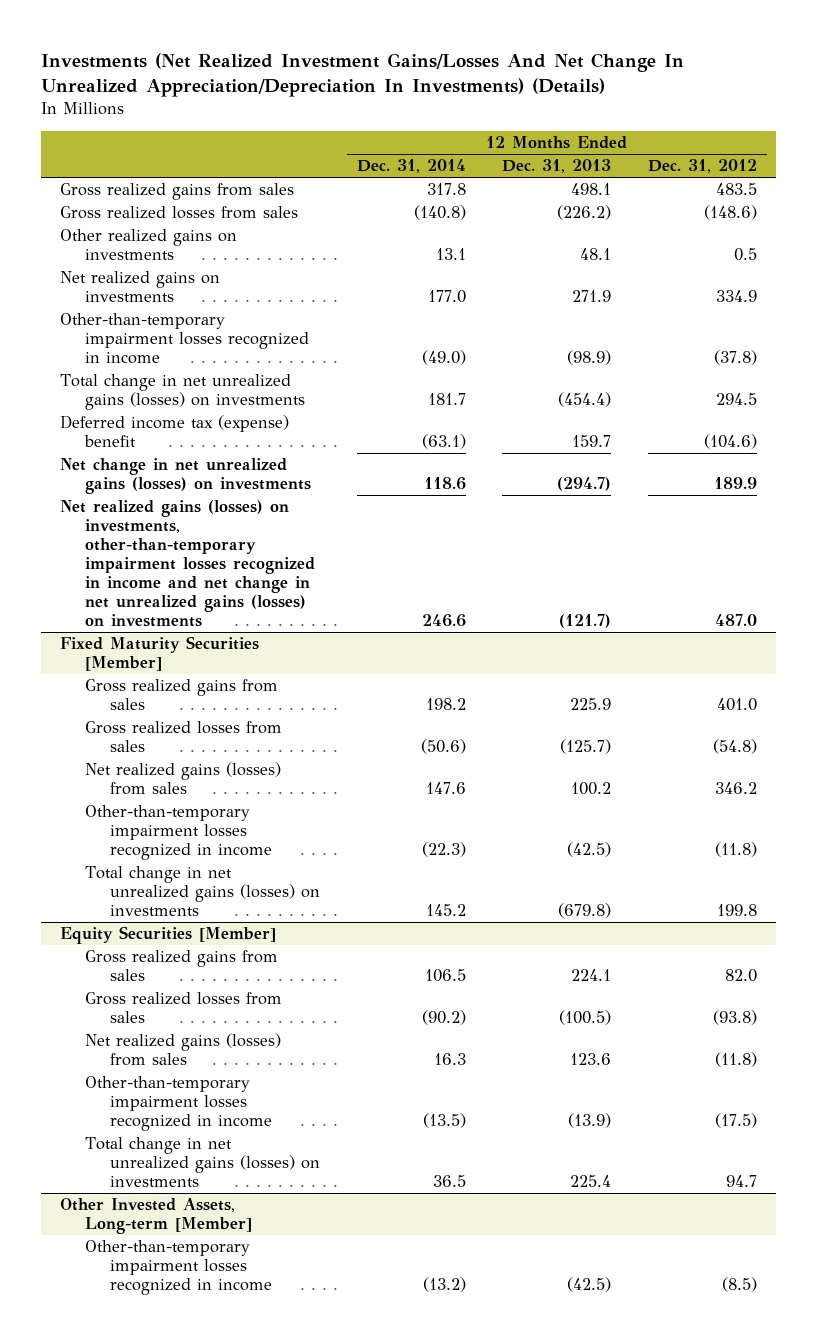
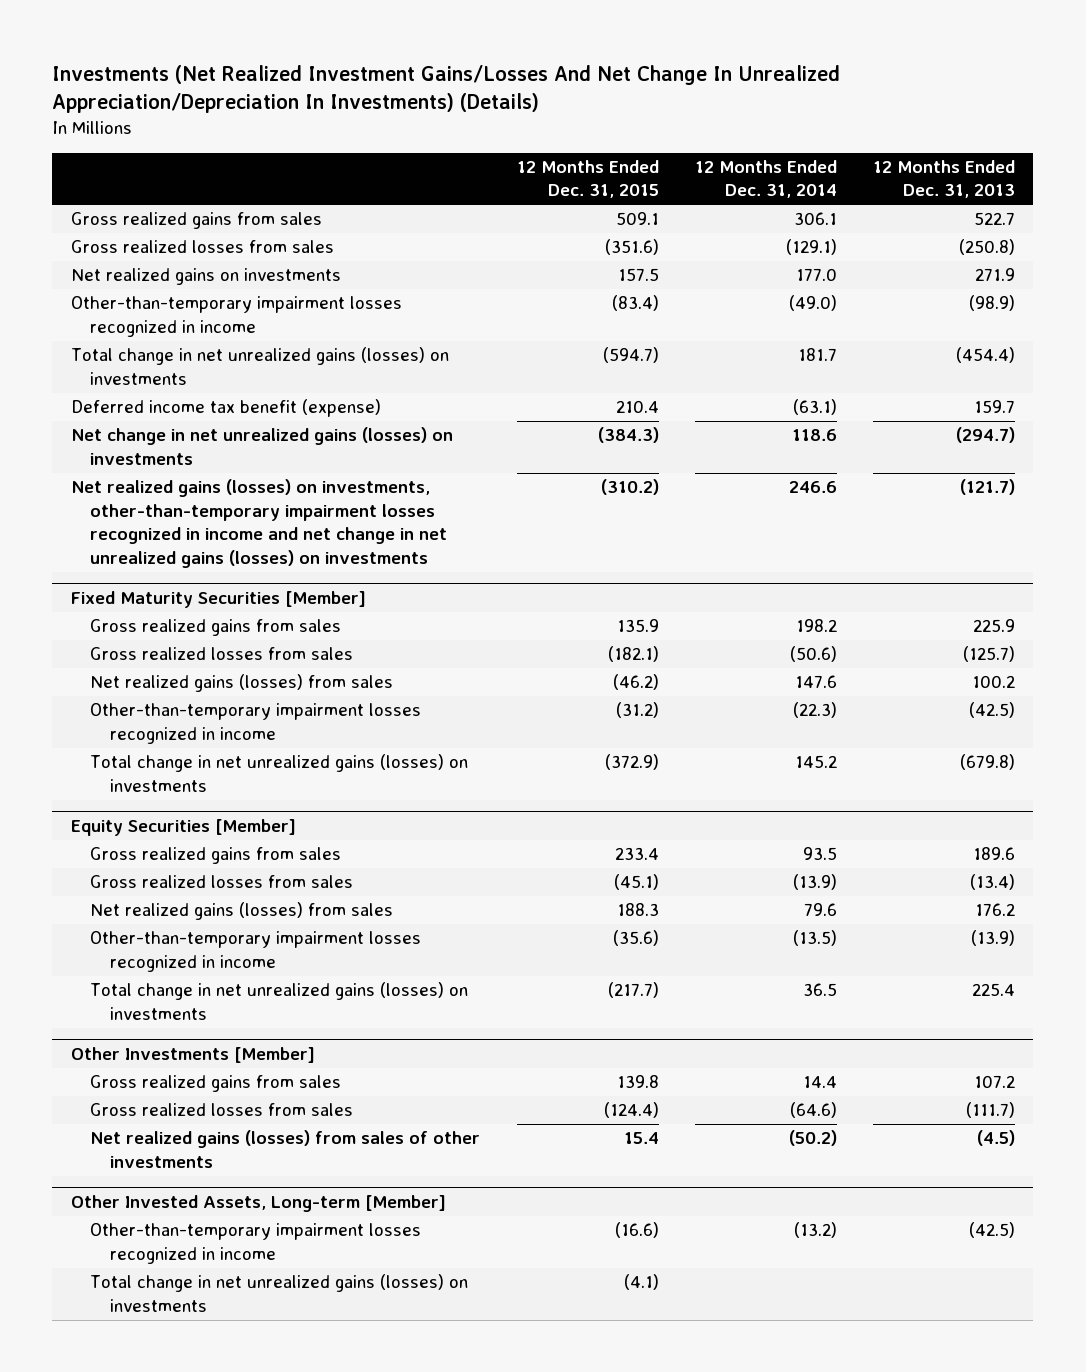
[648,159,758,174] Dec. 31, 2012 -> none
none -> [516,159,659,199] 12 Months Ended Dec. 31, 2015
[59,229,237,261] Other realized gains on investments -> none
[426,183,466,196] 317.8 -> [793,212,837,226] 306.1
[571,183,612,196] 498.1 -> [974,212,1016,226] 522.7
[413,205,466,221] (140.8) -> [785,239,837,256] (129.1)
[557,205,612,221] (226.2) -> [959,239,1016,256] (250.8)
[59,415,289,448] Deferred income tax (expense) benefit -> [70,399,381,418] Deferred income tax benefit (expense)
[424,969,466,983] 106.5 -> [802,847,837,861] 93.5
[571,969,612,982] 224.1 -> [973,847,1016,861] 189.6
[421,1010,466,1026] (90.2) -> [792,874,837,891] (13.9)
[559,1010,612,1026] (100.5) -> [970,874,1016,891] (13.4)
[433,1053,466,1066] 16.3 -> [803,903,837,917] 79.6
[570,1053,612,1066] 123.6 -> [975,903,1016,917] 176.2
none -> [70,1047,315,1064] Other Investments [Member]
none -> [90,1075,342,1093] Gross realized gains from sales
none -> [90,1103,354,1117] Gross realized losses from sales
none -> [90,1130,481,1168] Net realized gains (losses) from sales of other investments
none -> [90,1274,469,1312] Total change in net unrealized gains (losses) on investments

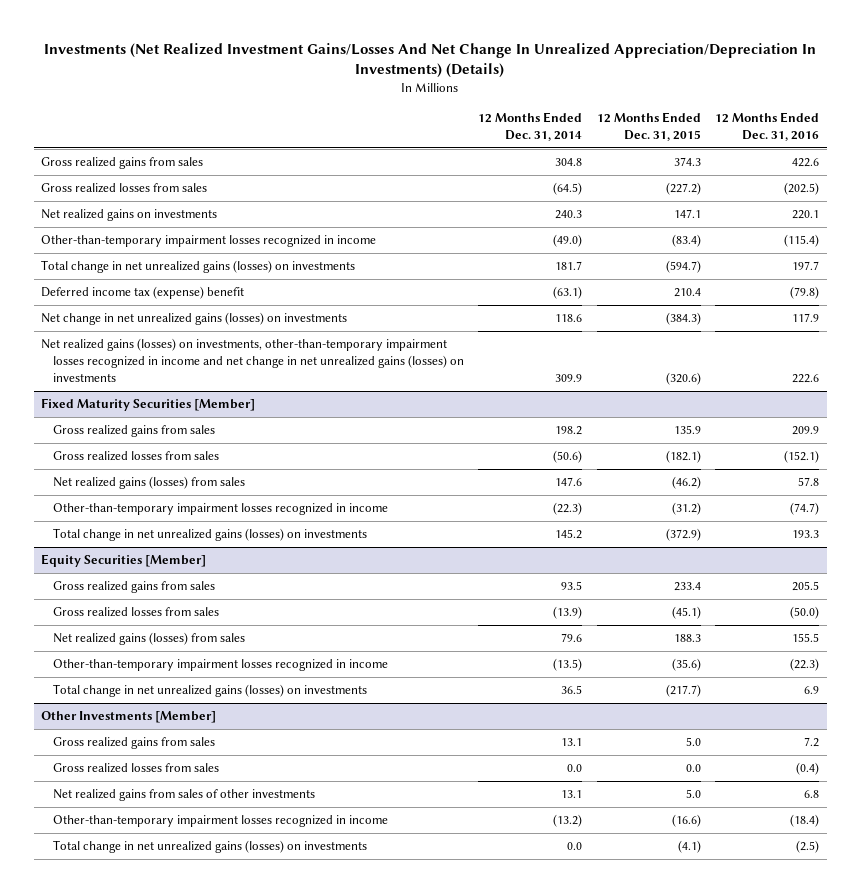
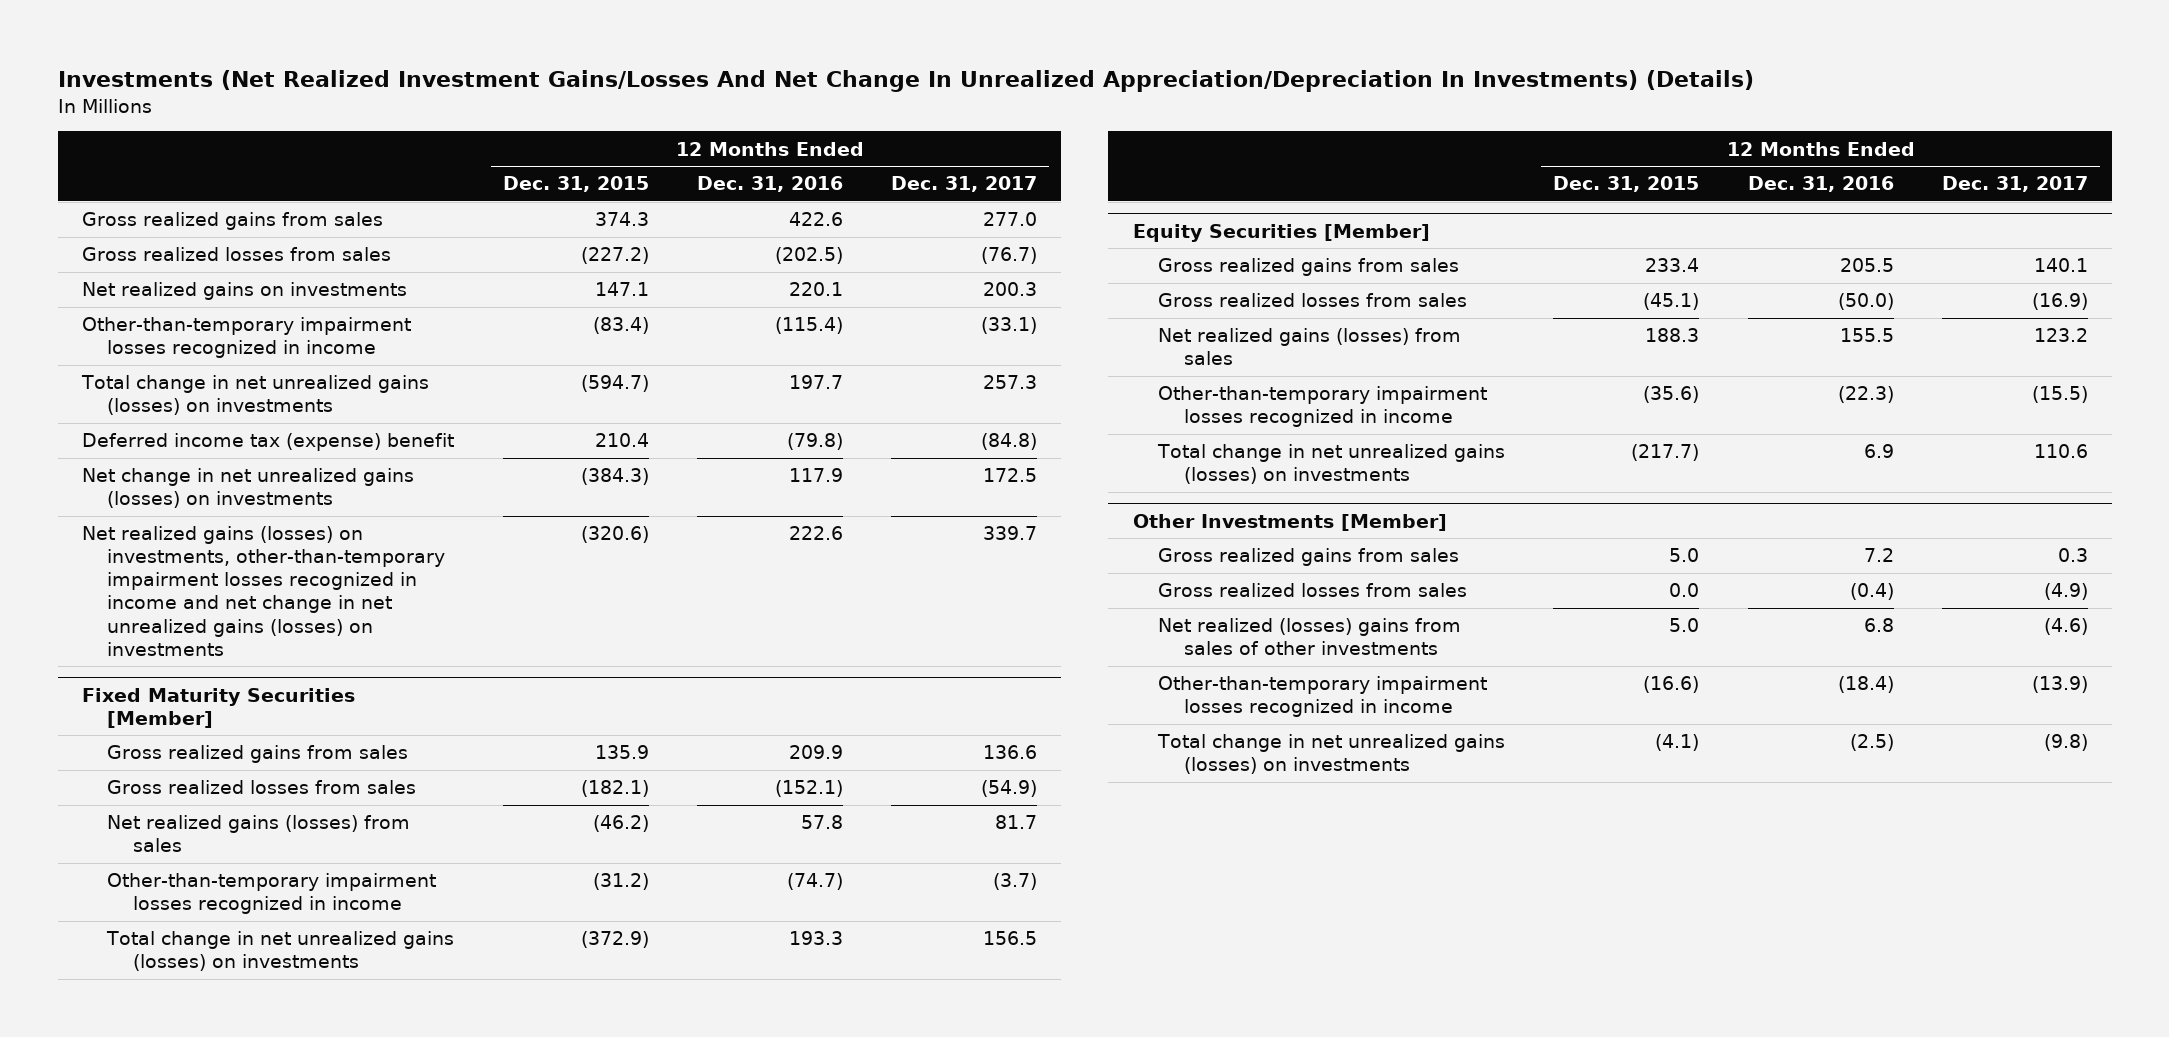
[478,111,583,141] 12 Months Ended Dec. 31, 2014 -> none
none -> [890,176,1037,193] Dec. 31, 2017
[52,789,315,802] Net realized gains from sales of other investments -> [1158,618,1462,656] Net realized (losses) gains from sales of other investments

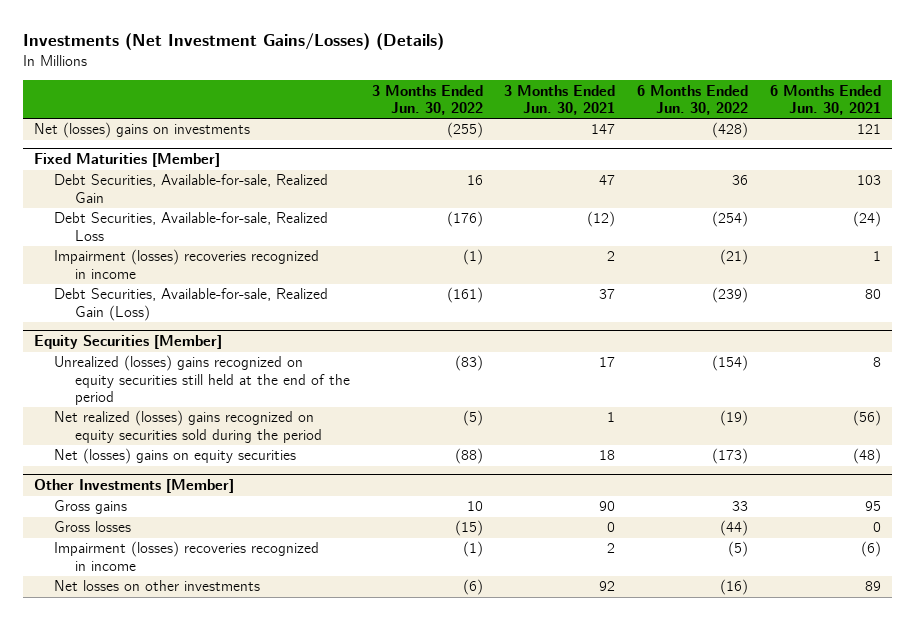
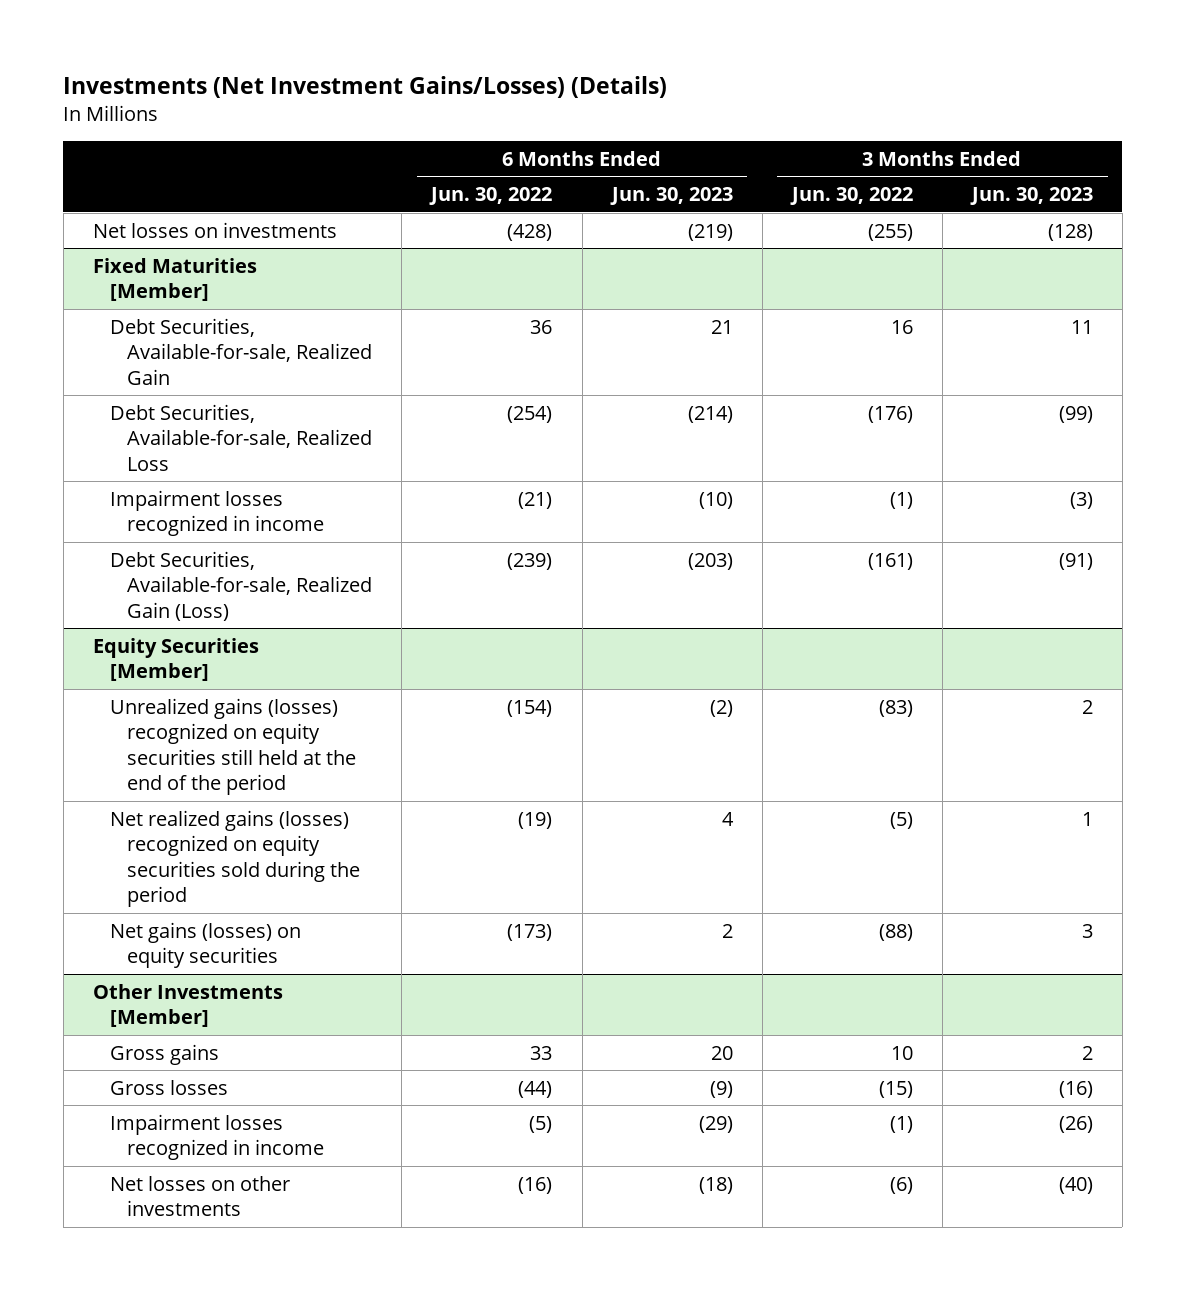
[504,84,616,116] 3 Months Ended Jun. 30, 2021 -> none
[769,84,881,116] 6 Months Ended Jun. 30, 2021 -> none
none -> [609,187,733,206] Jun. 30, 2023
none -> [969,187,1093,206] Jun. 30, 2023
[33,122,250,139] Net (losses) gains on investments -> [92,221,337,238] Net losses on investments
[54,249,320,279] Impairment (losses) recoveries recognized in income -> [110,489,325,537] Impairment losses recognized in income
[54,355,350,406] Unrealized (losses) gains recognized on equity securities still held at the end of the period -> [110,697,357,795] Unrealized gains (losses) recognized on equity securities still held at the end of the period
[54,410,322,443] Net realized (losses) gains recognized on equity securities sold during the period -> [110,809,361,907] Net realized gains (losses) recognized on equity securities sold during the period
[54,448,297,465] Net (losses) gains on equity securities -> [110,921,302,969] Net gains (losses) on equity securities
[54,541,320,571] Impairment (losses) recoveries recognized in income -> [110,1113,325,1161] Impairment losses recognized in income

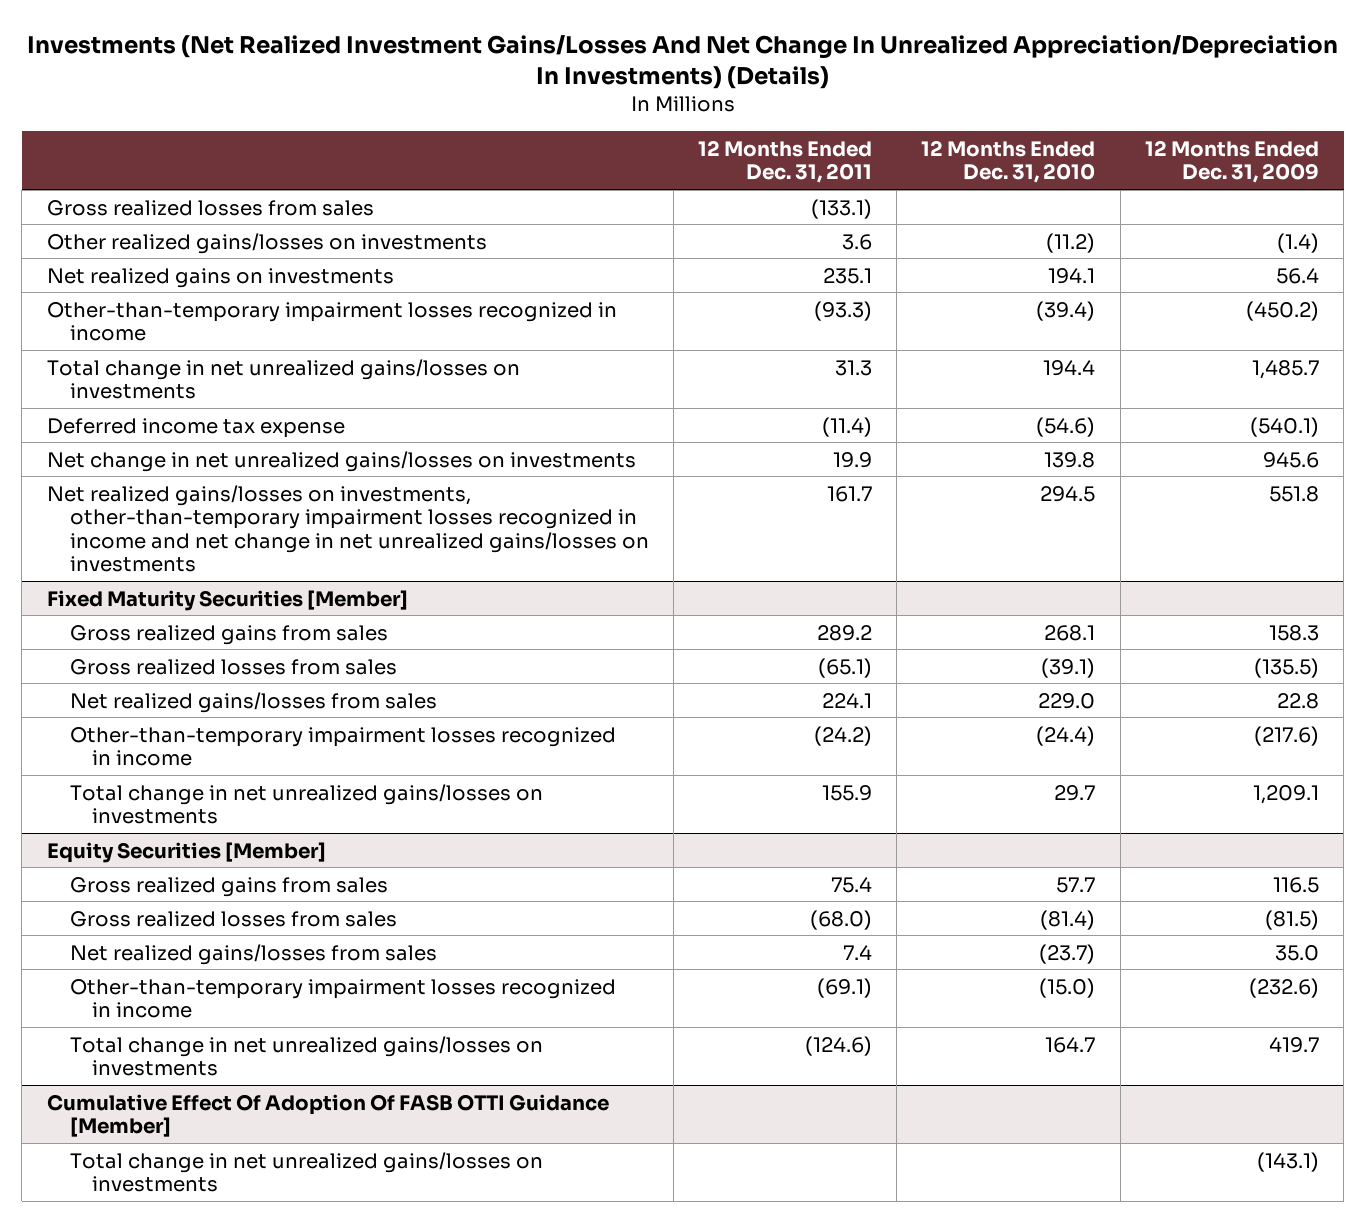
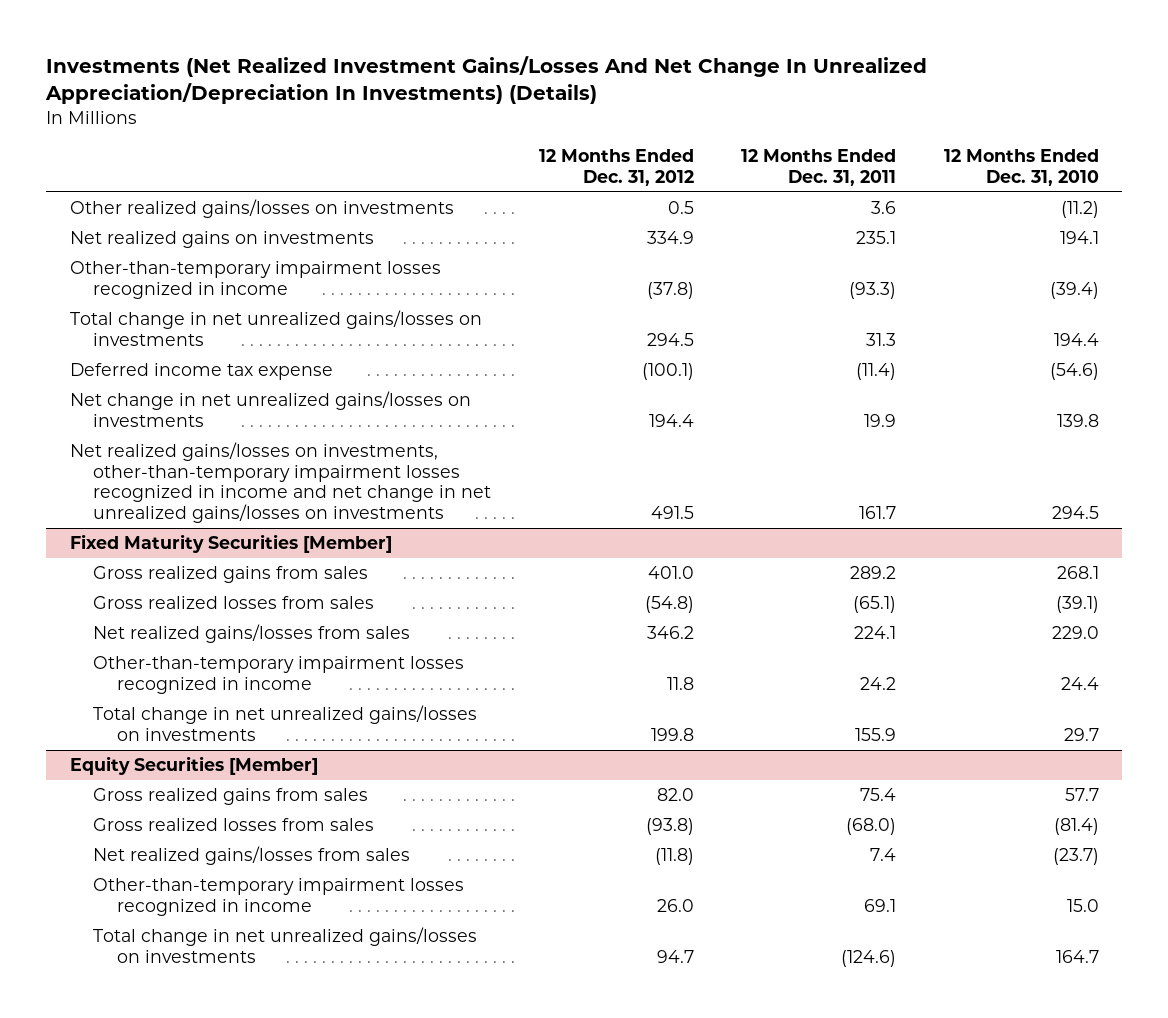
[1144,139,1319,184] 12 Months Ended Dec. 31, 2009 -> none
none -> [538,149,694,186] 12 Months Ended Dec. 31, 2012
[46,199,374,216] Gross realized losses from sales -> none
[814,725,873,746] (24.2) -> [860,676,897,690] 24.2
[1036,725,1096,746] (24.4) -> [1060,676,1099,690] 24.4
[817,977,873,998] (69.1) -> [864,898,897,912] 69.1
[1039,977,1096,998] (15.0) -> [1066,898,1099,912] 15.0
[46,1093,609,1138] Cumulative Effect Of Adoption Of FASB OTTI Guidance [Member] -> none
[69,1151,543,1193] Total change in net unrealized gains/losses on investments -> none

